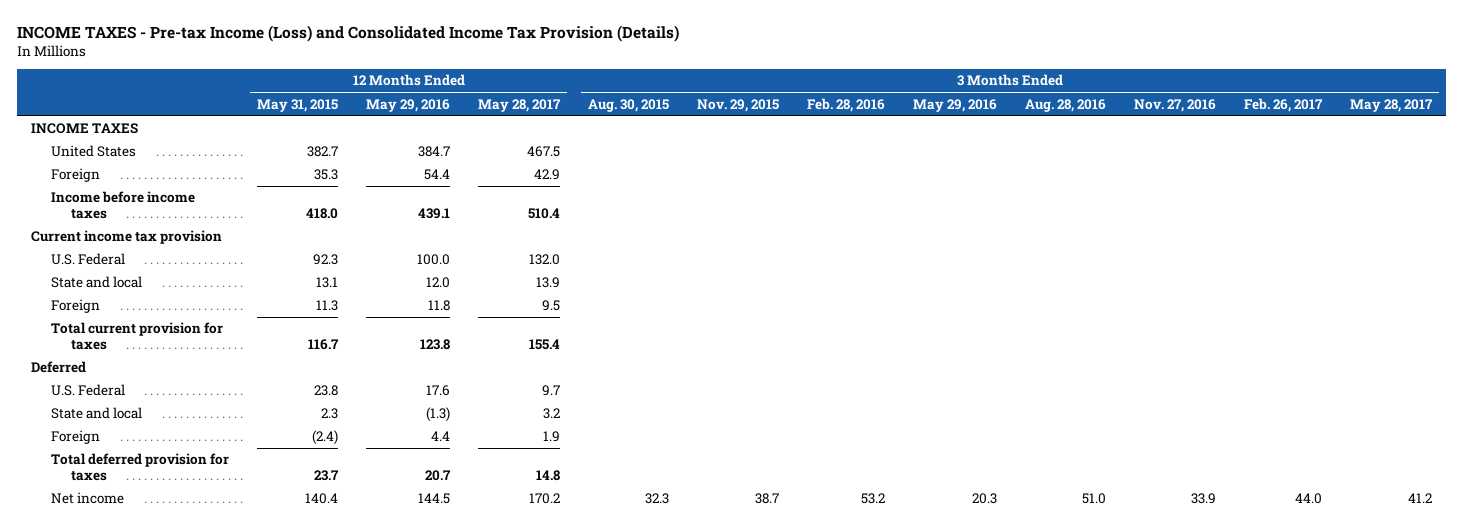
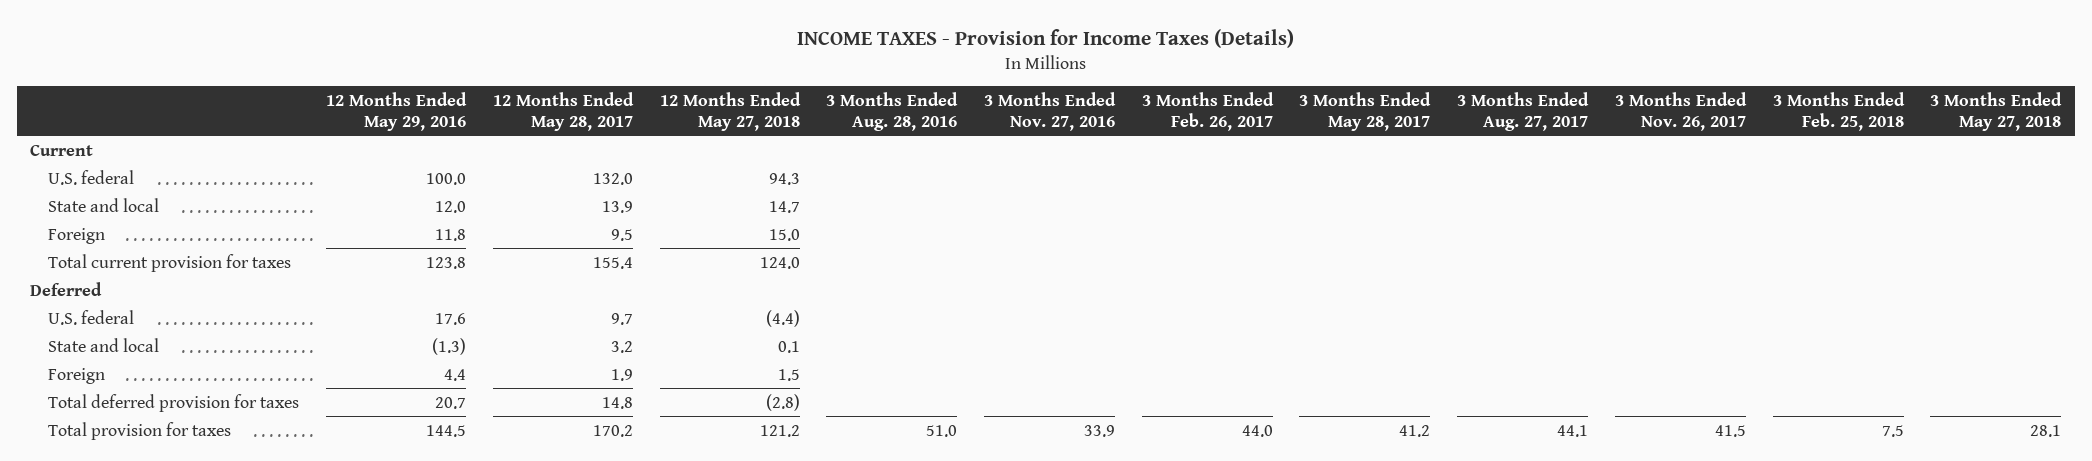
[17,24,680,42] INCOME TAXES - Pre-tax Income (Loss) and Consolidated Income Tax Provision (Details) -> [796,28,1294,48] INCOME TAXES - Provision for Income Taxes (Details)
[257,98,339,112] May 31, 2015 -> none
[588,98,670,112] Aug. 30, 2015 -> none
[697,98,780,112] Nov. 29, 2015 -> none
[807,97,886,112] Feb. 28, 2016 -> none
[913,98,998,112] May 29, 2016 -> none
none -> [659,92,801,131] 12 Months Ended May 27, 2018
none -> [1457,92,1590,131] 3 Months Ended Aug. 27, 2017
none -> [1614,92,1747,131] 3 Months Ended Nov. 26, 2017
none -> [1772,92,1905,131] 3 Months Ended Feb. 25, 2018
none -> [1930,92,2063,131] 3 Months Ended May 27, 2018
[31,123,139,135] INCOME TAXES -> none
[51,145,137,158] United States -> none
[51,168,101,183] Foreign -> none
[51,191,196,220] Income before income taxes -> none
[31,230,223,245] Current income tax provision -> [30,144,94,156] Current
[51,253,126,266] U.S. Federal -> [48,169,135,185] U.S. federal
[51,384,126,397] U.S. Federal -> [48,309,135,325] U.S. federal
[51,492,125,505] Net income -> [48,421,232,440] Total provision for taxes

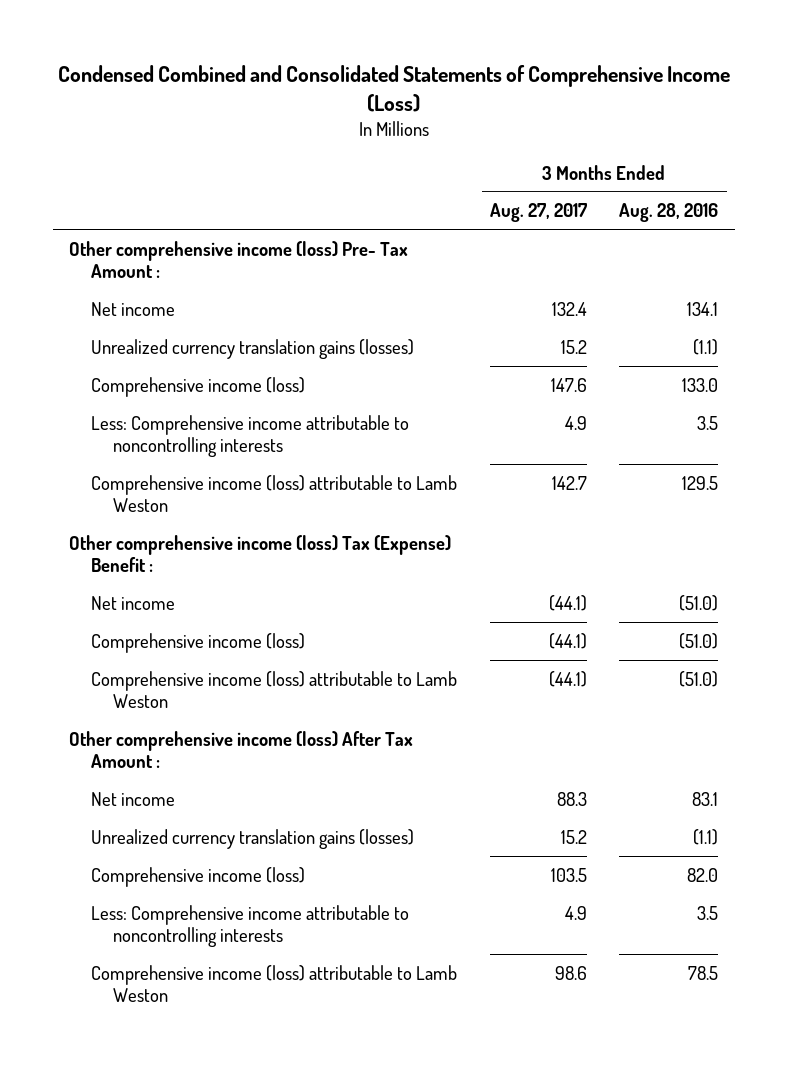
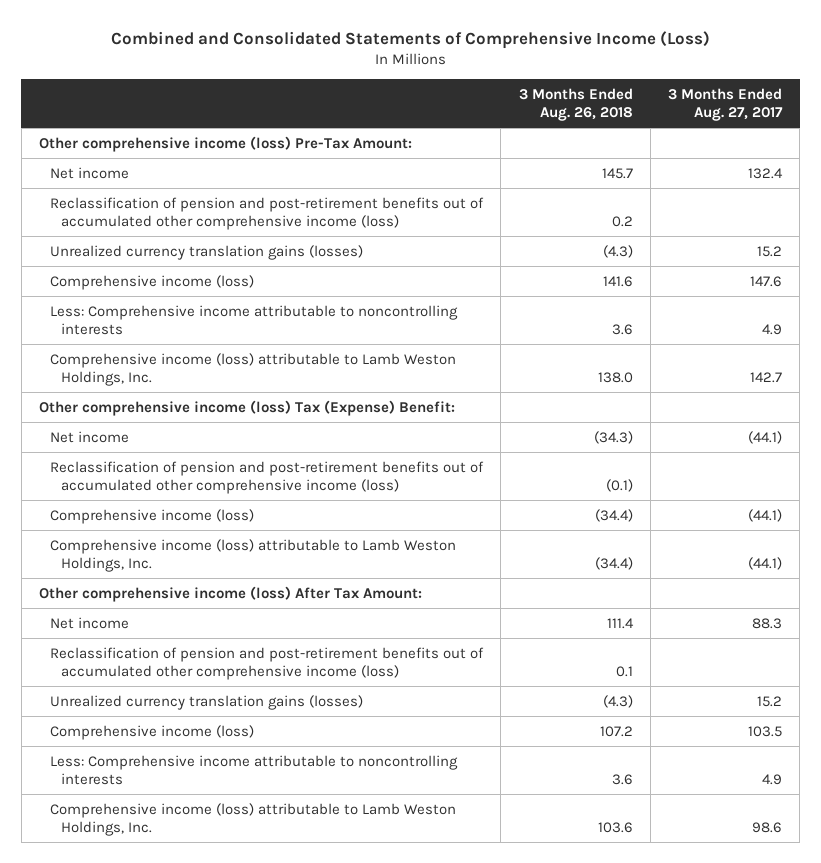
[57,64,730,112] Condensed Combined and Consolidated Statements of Comprehensive Income (Loss) -> [110,31,710,50] Combined and Consolidated Statements of Comprehensive Income (Loss)
[619,203,719,223] Aug. 28, 2016 -> none
none -> [518,87,633,122] 3 Months Ended Aug. 26, 2018
[69,240,409,279] Other comprehensive income (loss) Pre- Tax Amount : -> [39,135,413,152] Other comprehensive income (loss) Pre-Tax Amount:
none -> [50,196,485,230] Reclassification of pension and post-retirement benefits out of accumulated other comprehensive income (loss)
[91,474,458,513] Comprehensive income (loss) attributable to Lamb Weston -> [50,352,457,386] Comprehensive income (loss) attributable to Lamb Weston Holdings, Inc.
[69,534,452,573] Other comprehensive income (loss) Tax (Expense) Benefit : -> [39,399,456,416] Other comprehensive income (loss) Tax (Expense) Benefit:
none -> [50,460,485,494] Reclassification of pension and post-retirement benefits out of accumulated other comprehensive income (loss)
[91,670,458,709] Comprehensive income (loss) attributable to Lamb Weston -> [50,538,457,572] Comprehensive income (loss) attributable to Lamb Weston Holdings, Inc.
[69,730,414,769] Other comprehensive income (loss) After Tax Amount : -> [39,585,423,602] Other comprehensive income (loss) After Tax Amount:
none -> [50,646,485,680] Reclassification of pension and post-retirement benefits out of accumulated other comprehensive income (loss)
[91,964,458,1003] Comprehensive income (loss) attributable to Lamb Weston -> [50,802,457,836] Comprehensive income (loss) attributable to Lamb Weston Holdings, Inc.

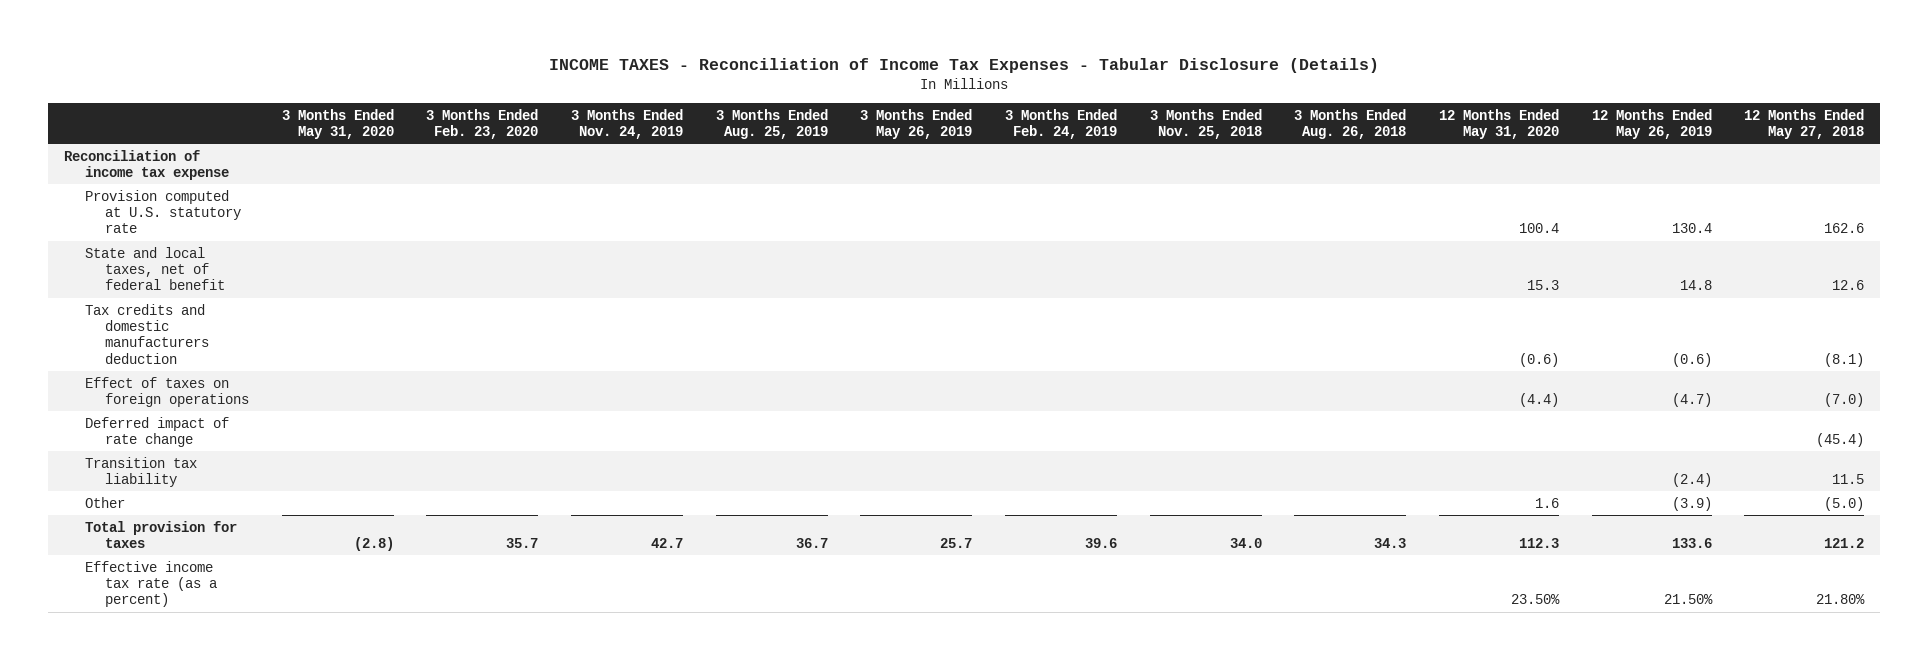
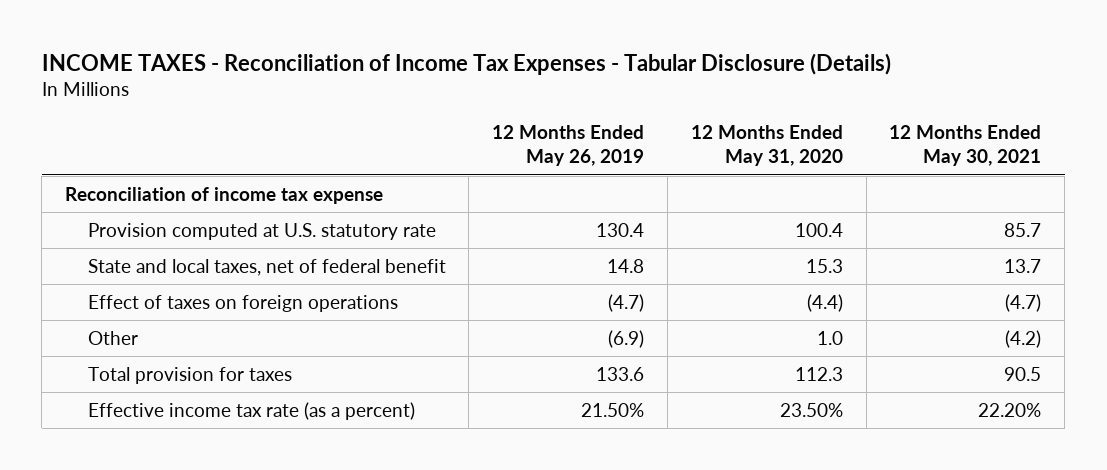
[281,108,394,140] 3 Months Ended May 31, 2020 -> none
[426,108,539,140] 3 Months Ended Feb. 23, 2020 -> none
[570,108,683,140] 3 Months Ended Nov. 24, 2019 -> none
[715,108,828,140] 3 Months Ended Aug. 25, 2019 -> none
[860,108,973,140] 3 Months Ended May 26, 2019 -> none
[1004,108,1117,140] 3 Months Ended Feb. 24, 2019 -> none
[1149,108,1262,140] 3 Months Ended Nov. 25, 2018 -> none
[1294,108,1407,140] 3 Months Ended Aug. 26, 2018 -> none
[1744,108,1865,140] 12 Months Ended May 27, 2018 -> none
none -> [889,125,1042,167] 12 Months Ended May 30, 2021
[84,303,209,364] Tax credits and domestic manufacturers deduction -> none
[84,416,229,448] Deferred impact of rate change -> none
[84,456,197,488] Transition tax liability -> none
[1534,497,1559,508] 1.6 -> [816,330,843,345] 1.0
[1671,496,1712,511] (3.9) -> [608,329,645,348] (6.9)

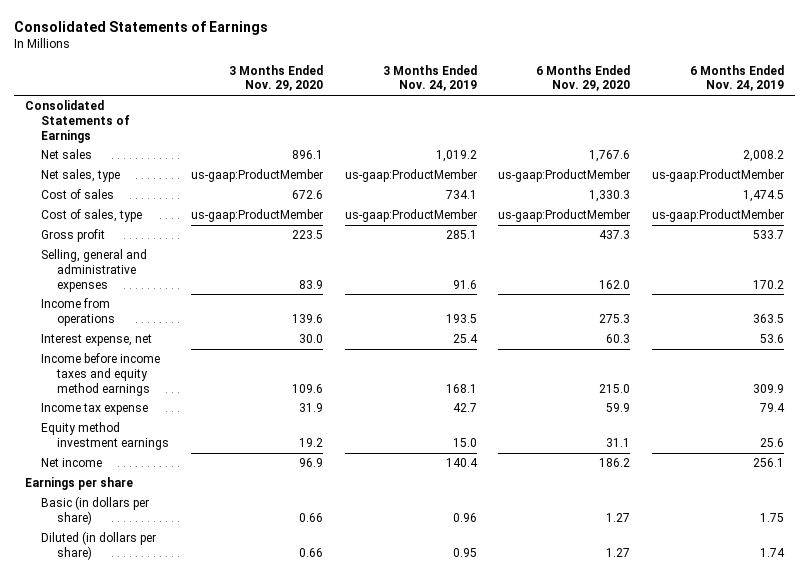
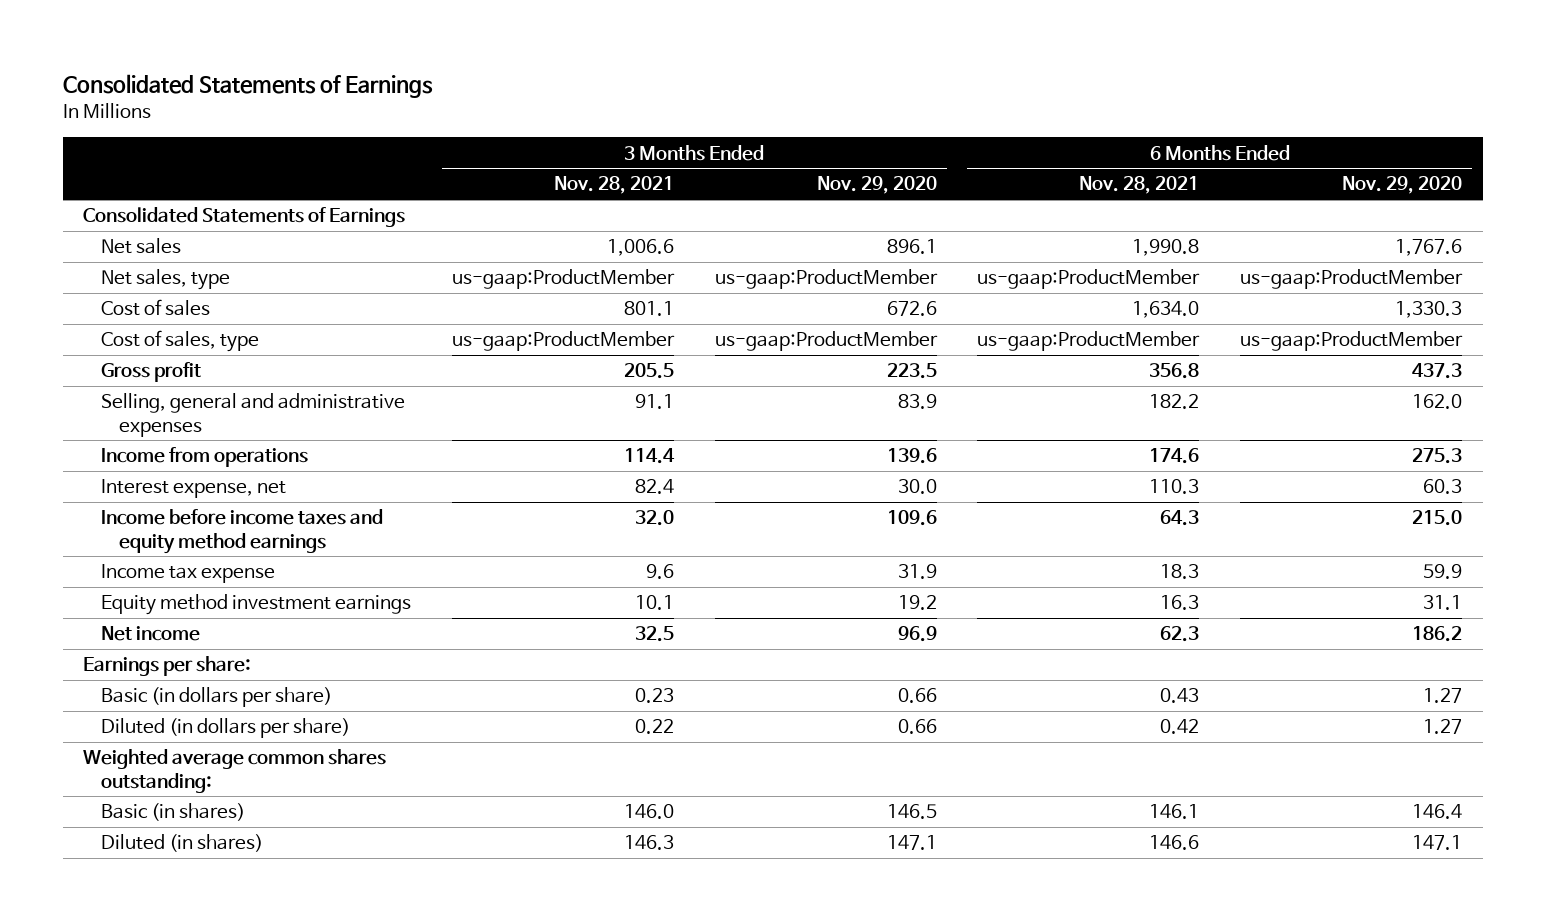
[382,64,477,92] 3 Months Ended Nov. 24, 2019 -> none
[690,64,785,92] 6 Months Ended Nov. 24, 2019 -> none
none -> [553,176,674,195] Nov. 28, 2021
none -> [1079,176,1200,195] Nov. 28, 2021
[24,477,133,491] Earnings per share -> [83,656,252,677] Earnings per share:
none -> [83,749,387,793] Weighted average common shares outstanding:
none -> [101,803,246,822] Basic (in shares)
none -> [101,834,264,853] Diluted (in shares)

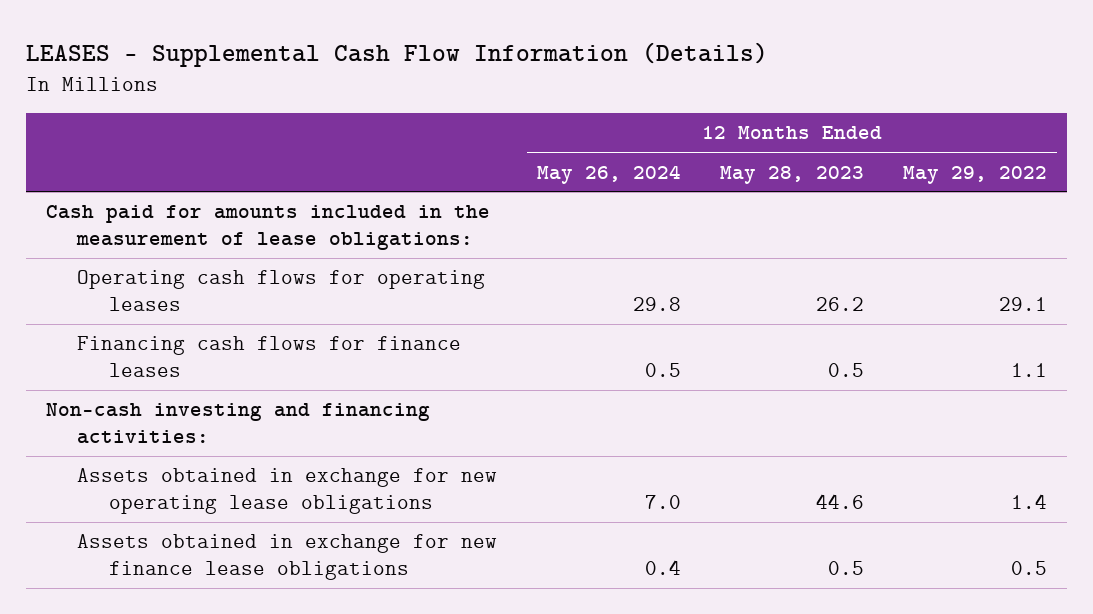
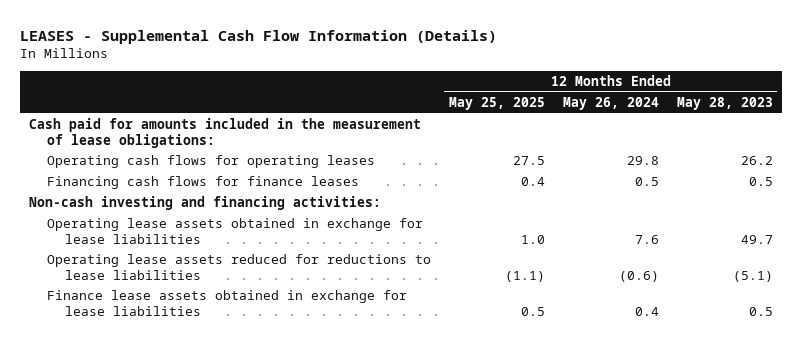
[903,165,1048,184] May 29, 2022 -> none
none -> [448,97,545,111] May 25, 2025
[77,468,498,514] Assets obtained in exchange for new operating lease obligations -> [46,218,423,244] Operating lease assets obtained in exchange for lease liabilities
[644,494,681,509] 7.0 -> [634,234,659,244] 7.6
[815,493,864,509] 44.6 -> [740,234,773,244] 49.7
none -> [46,254,431,280] Operating lease assets reduced for reductions to lease liabilities
[77,534,498,580] Assets obtained in exchange for new finance lease obligations -> [46,290,407,316] Finance lease assets obtained in exchange for lease liabilities

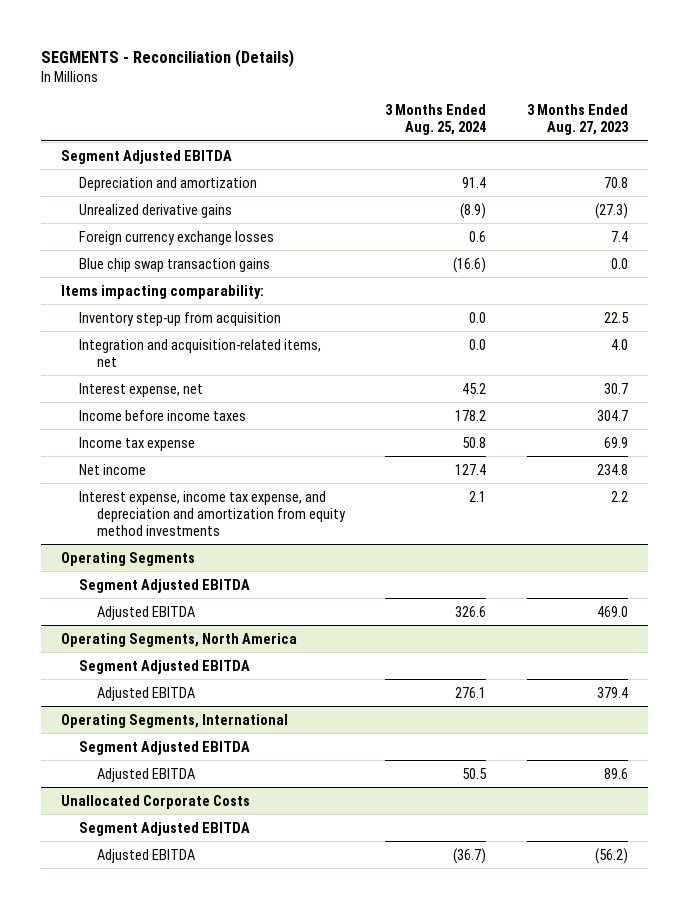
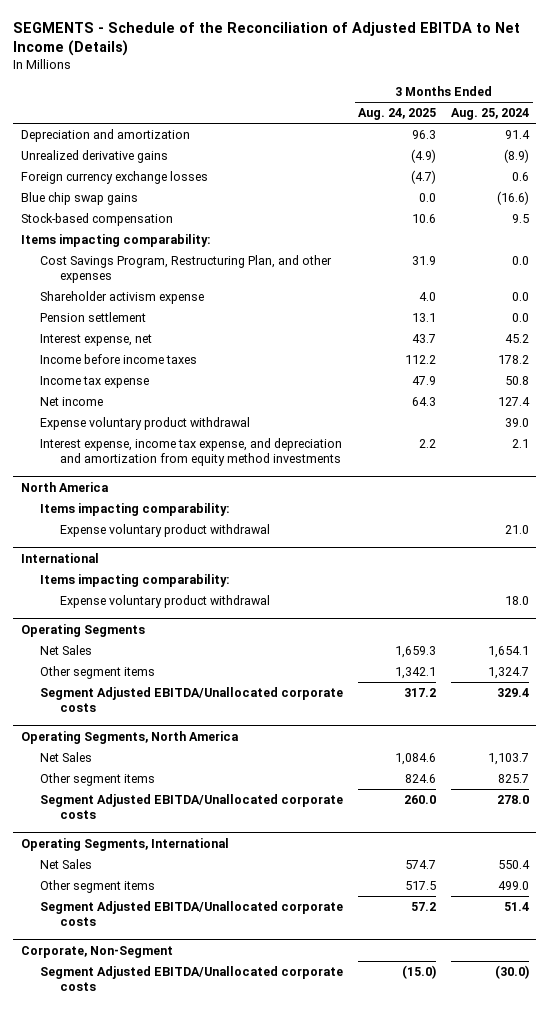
[40,49,294,68] SEGMENTS - Reconciliation (Details) -> [13,21,521,56] SEGMENTS - Schedule of the Reconciliation of Adjusted EBITDA to Net Income (Details)
[527,104,630,136] 3 Months Ended Aug. 27, 2023 -> none
none -> [358,108,437,121] Aug. 24, 2025
[61,149,233,164] Segment Adjusted EBITDA -> none
[78,257,270,272] Blue chip swap transaction gains -> [20,191,138,205] Blue chip swap gains
none -> [20,212,173,226] Stock-based compensation
[78,311,281,326] Inventory step-up from acquisition -> none
[78,338,321,367] Integration and acquisition-related items, net -> none
none -> [40,254,333,284] Cost Savings Program, Restructuring Plan, and other expenses
none -> [40,290,205,304] Shareholder activism expense
none -> [40,311,147,322] Pension settlement
none -> [40,416,251,430] Expense voluntary product withdrawal
none -> [20,481,109,492] North America
none -> [40,502,231,516] Items impacting comparability:
none -> [60,523,271,537] Expense voluntary product withdrawal
none -> [20,552,99,563] International
none -> [40,573,231,587] Items impacting comparability:
none -> [60,594,271,608] Expense voluntary product withdrawal
[78,578,250,593] Segment Adjusted EBITDA -> none
none -> [40,644,93,655] Net Sales
none -> [40,665,156,679] Other segment items
[96,605,196,620] Adjusted EBITDA -> [40,686,344,713] Segment Adjusted EBITDA/Unallocated corporate costs
[455,605,487,617] 326.6 -> [496,687,529,697] 329.4
[78,659,250,674] Segment Adjusted EBITDA -> none
none -> [40,751,93,762] Net Sales
none -> [40,772,156,786] Other segment items
[96,686,196,701] Adjusted EBITDA -> [40,793,344,820] Segment Adjusted EBITDA/Unallocated corporate costs
[455,686,487,698] 276.1 -> [496,794,529,804] 278.0
[78,740,250,755] Segment Adjusted EBITDA -> none
[78,821,250,836] Segment Adjusted EBITDA -> none
none -> [40,858,93,869] Net Sales
none -> [40,879,156,893] Other segment items
[96,767,196,782] Adjusted EBITDA -> [40,900,344,927] Segment Adjusted EBITDA/Unallocated corporate costs
[462,767,488,779] 50.5 -> [503,901,529,911] 51.4
[61,794,251,809] Unallocated Corporate Costs -> [20,945,173,958] Corporate, Non-Segment
[96,848,196,863] Adjusted EBITDA -> [40,965,344,992] Segment Adjusted EBITDA/Unallocated corporate costs
[453,847,487,864] (36.7) -> [494,964,529,979] (30.0)

